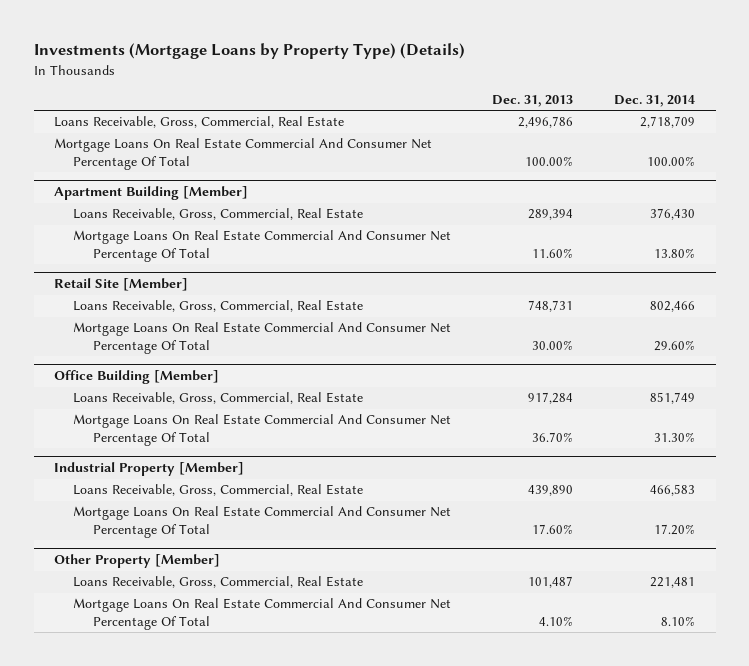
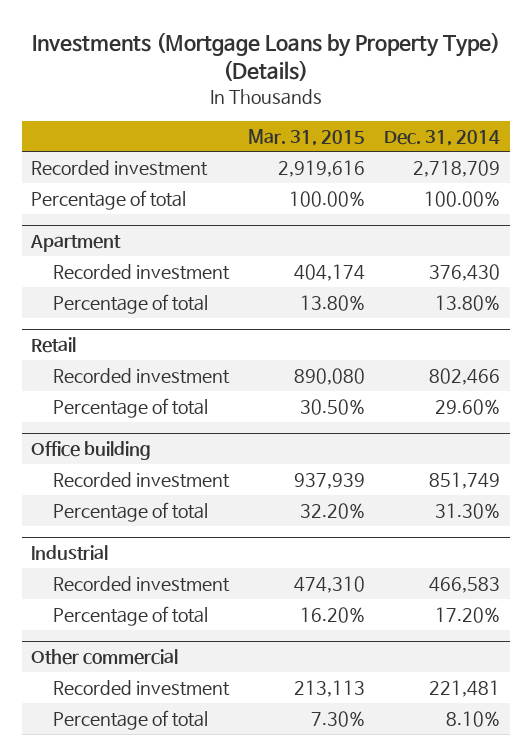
[492,95,574,108] Dec. 31, 2013 -> none
none -> [247,128,365,146] Mar. 31, 2015
[54,116,345,129] Loans Receivable, Gross, Commercial, Real Estate -> [31,159,209,176] Recorded investment
[54,138,433,171] Mortgage Loans On Real Estate Commercial And Consumer Net Percentage Of Total -> [31,189,187,210] Percentage of total
[54,186,249,201] Apartment Building [Member] -> [30,235,122,253] Apartment
[73,208,364,221] Loans Receivable, Gross, Commercial, Real Estate -> [52,263,230,280] Recorded investment
[73,230,452,263] Mortgage Loans On Real Estate Commercial And Consumer Net Percentage Of Total -> [52,293,208,314] Percentage of total
[54,278,189,292] Retail Site [Member] -> [31,337,77,354] Retail
[73,300,364,313] Loans Receivable, Gross, Commercial, Real Estate -> [52,367,230,384] Recorded investment
[73,322,452,355] Mortgage Loans On Real Estate Commercial And Consumer Net Percentage Of Total -> [52,397,208,418] Percentage of total
[54,370,220,385] Office Building [Member] -> [31,441,152,461] Office building
[73,392,364,405] Loans Receivable, Gross, Commercial, Real Estate -> [52,471,230,488] Recorded investment
[73,414,452,447] Mortgage Loans On Real Estate Commercial And Consumer Net Percentage Of Total -> [52,501,208,522] Percentage of total
[54,462,245,477] Industrial Property [Member] -> [31,545,109,561] Industrial
[73,484,364,497] Loans Receivable, Gross, Commercial, Real Estate -> [52,575,230,592] Recorded investment
[73,506,452,539] Mortgage Loans On Real Estate Commercial And Consumer Net Percentage Of Total -> [52,605,208,626] Percentage of total
[54,554,221,569] Other Property [Member] -> [31,649,179,666] Other commercial
[73,576,364,589] Loans Receivable, Gross, Commercial, Real Estate -> [52,679,230,696] Recorded investment
[73,598,452,631] Mortgage Loans On Real Estate Commercial And Consumer Net Percentage Of Total -> [52,709,208,730] Percentage of total

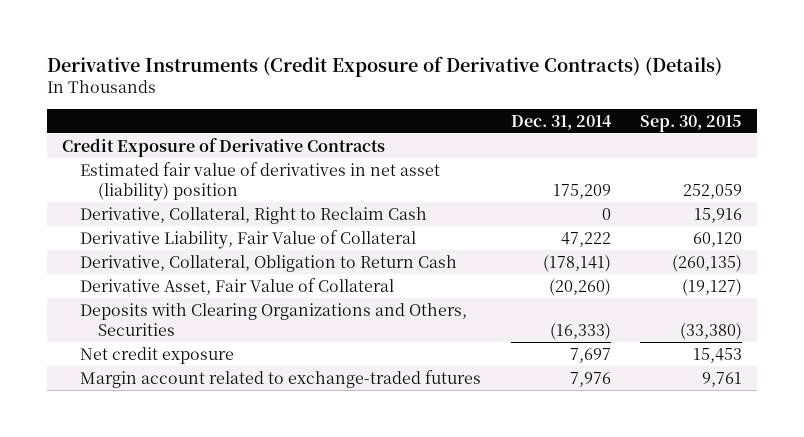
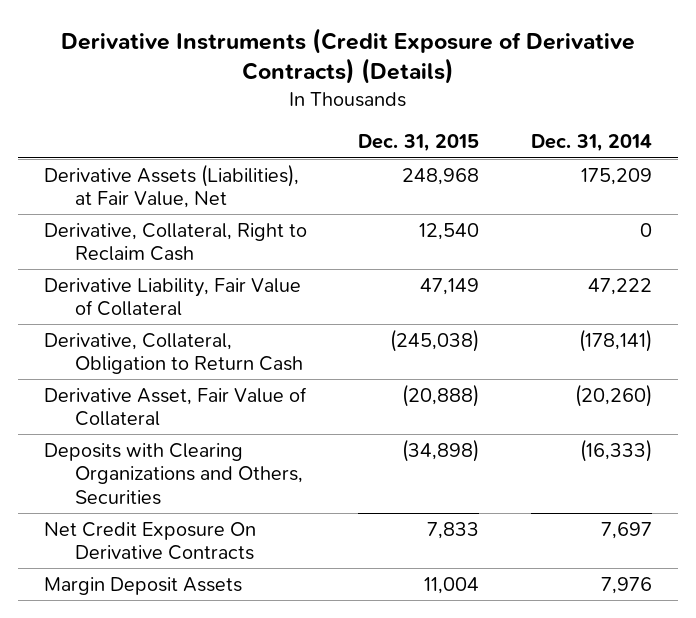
[640,114,743,132] Sep. 30, 2015 -> none
none -> [358,134,480,153] Dec. 31, 2015
[61,137,385,157] Credit Exposure of Derivative Contracts -> none
[80,161,441,201] Estimated fair value of derivatives in net asset (liability) position -> [43,163,299,209] Derivative Assets (Liabilities), at Fair Value, Net
[80,346,235,364] Net credit exposure -> [43,521,256,561] Net Credit Exposure On Derivative Contracts
[80,369,482,388] Margin account related to exchange-traded futures -> [43,576,242,595] Margin Deposit Assets

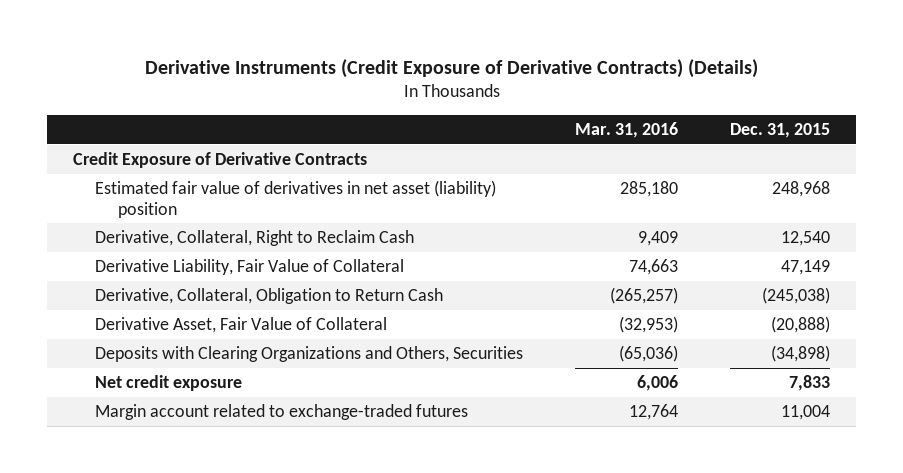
[531,134,653,153] Dec. 31, 2014 -> none
none -> [575,121,679,138] Mar. 31, 2016
none -> [72,152,367,169] Credit Exposure of Derivative Contracts
[43,163,299,209] Derivative Assets (Liabilities), at Fair Value, Net -> [95,180,497,218] Estimated fair value of derivatives in net asset (liability) position
[43,521,256,561] Net Credit Exposure On Derivative Contracts -> [95,375,243,392] Net credit exposure
[43,576,242,595] Margin Deposit Assets -> [95,404,469,421] Margin account related to exchange-traded futures

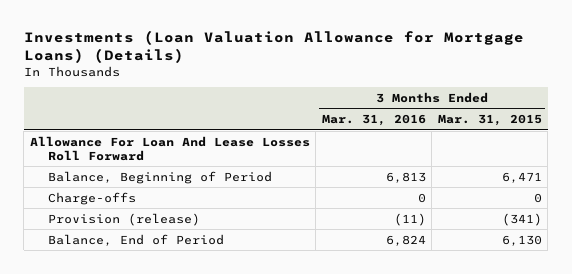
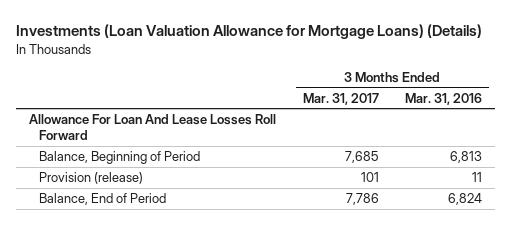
[437,114,542,127] Mar. 31, 2015 -> none
none -> [302,92,379,105] Mar. 31, 2017
[47,191,136,205] Charge-offs -> none
[393,212,426,226] (11) -> [472,172,483,183] 11

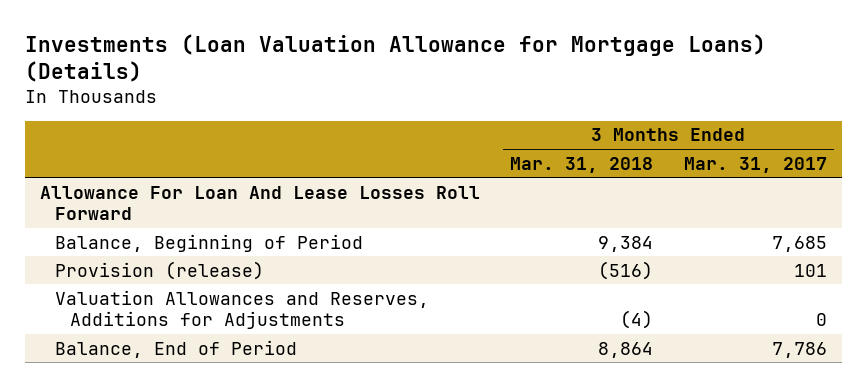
[405,92,483,105] Mar. 31, 2016 -> none
none -> [510,156,654,173] Mar. 31, 2018
none -> [54,289,429,330] Valuation Allowances and Reserves, Additions for Adjustments

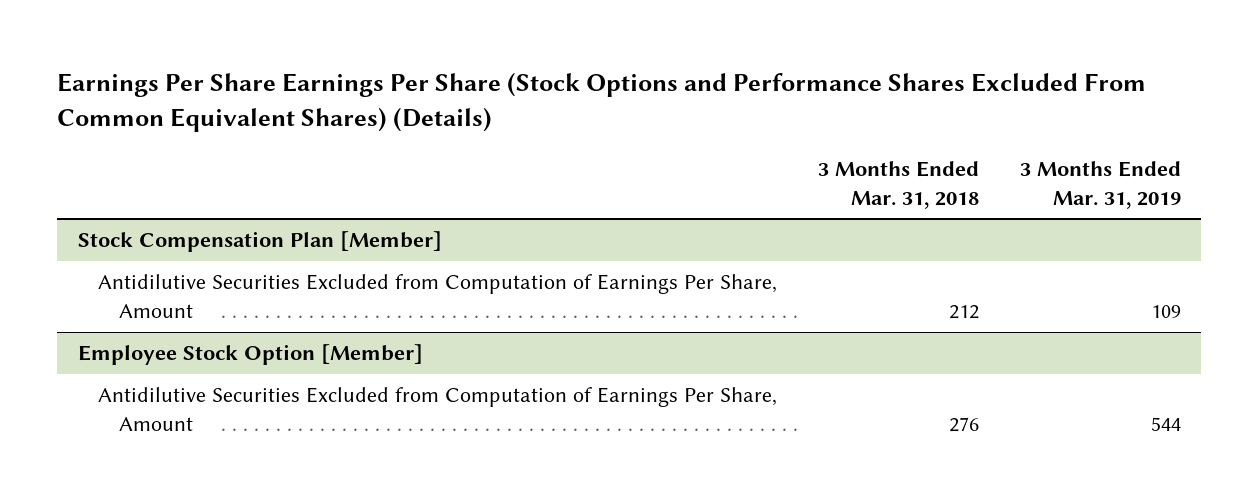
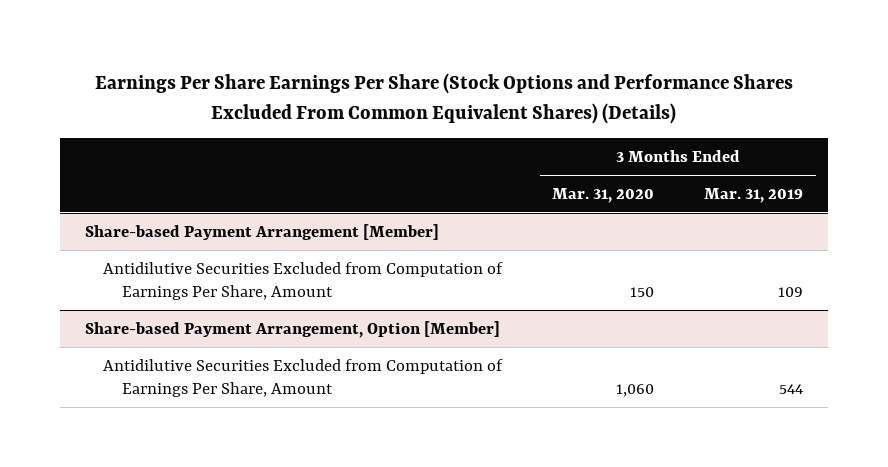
[817,161,979,209] 3 Months Ended Mar. 31, 2018 -> none
none -> [552,187,655,203] Mar. 31, 2020
[77,231,442,253] Stock Compensation Plan [Member] -> [84,223,439,240] Share-based Payment Arrangement [Member]
[77,344,423,366] Employee Stock Option [Member] -> [84,320,500,338] Share-based Payment Arrangement, Option [Member]

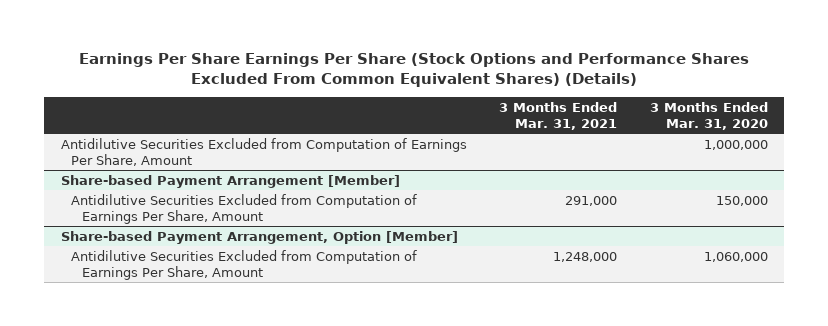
[704,187,804,203] Mar. 31, 2019 -> none
none -> [499,102,618,131] 3 Months Ended Mar. 31, 2021
none -> [60,137,467,166] Antidilutive Securities Excluded from Computation of Earnings Per Share, Amount
[630,287,655,298] 150 -> [715,195,768,206] 150,000
[616,384,655,398] 1,060 -> [703,251,768,262] 1,060,000

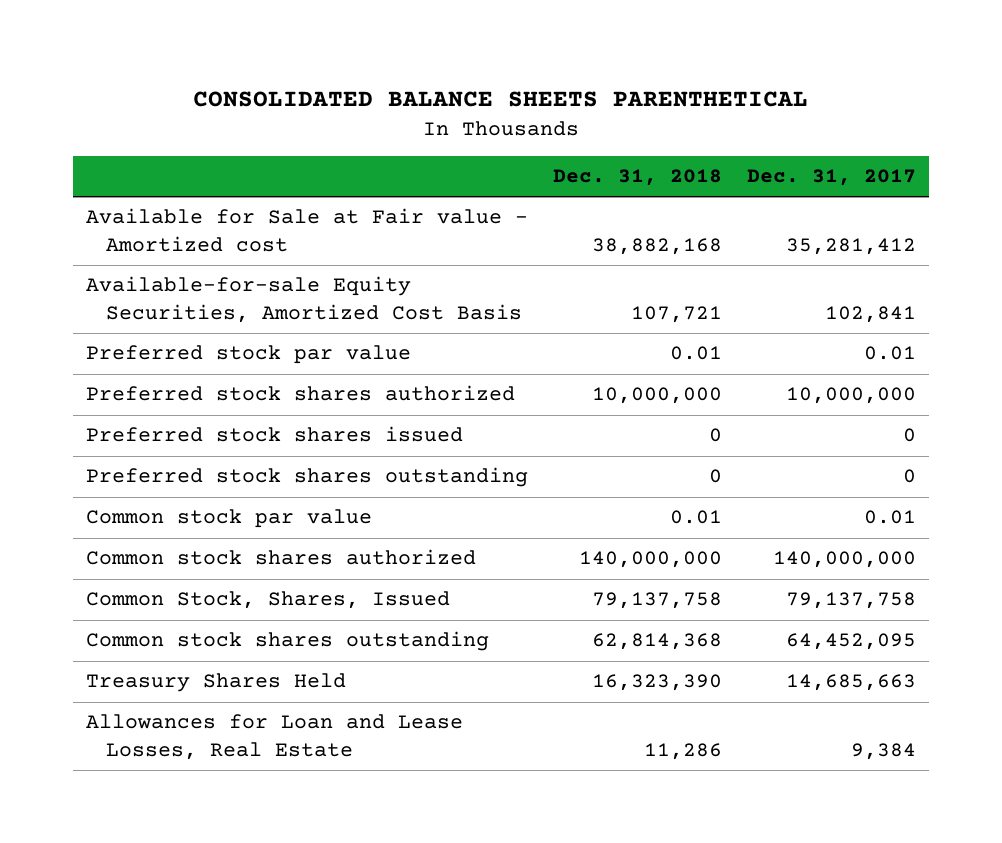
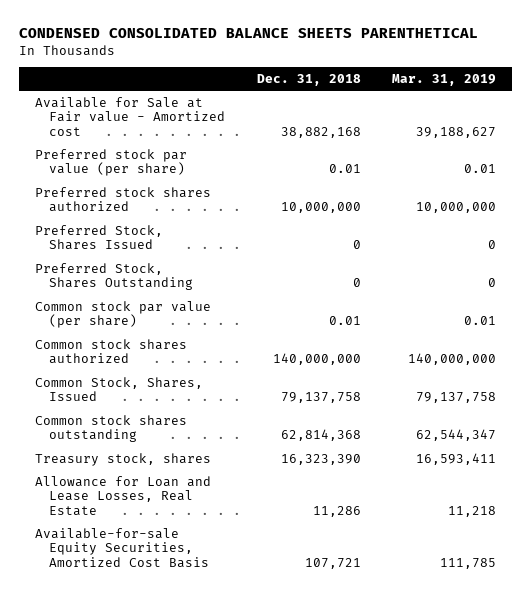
[193,90,809,107] CONSOLIDATED BALANCE SHEETS PARENTHETICAL -> [19,28,479,39] CONDENSED CONSOLIDATED BALANCE SHEETS PARENTHETICAL
[747,169,917,187] Dec. 31, 2017 -> none
none -> [392,74,497,87] Mar. 31, 2019
[85,345,411,365] Preferred stock par value -> [34,148,187,177] Preferred stock par value (per share)
[85,426,463,443] Preferred stock shares issued -> [34,224,163,251] Preferred Stock, Shares Issued
[85,467,528,488] Preferred stock shares outstanding -> [34,262,193,291] Preferred Stock, Shares Outstanding
[85,509,372,529] Common stock par value -> [34,300,211,329] Common stock par value (per share)
[85,673,346,693] Treasury Shares Held -> [34,452,211,466] Treasury stock, shares
[85,714,463,761] Allowances for Loan and Lease Losses, Real Estate -> [34,475,211,516] Allowance for Loan and Lease Losses, Real Estate
[85,276,522,324] Available-for-sale Equity Securities, Amortized Cost Basis -> [34,527,209,568] Available-for-sale Equity Securities, Amortized Cost Basis

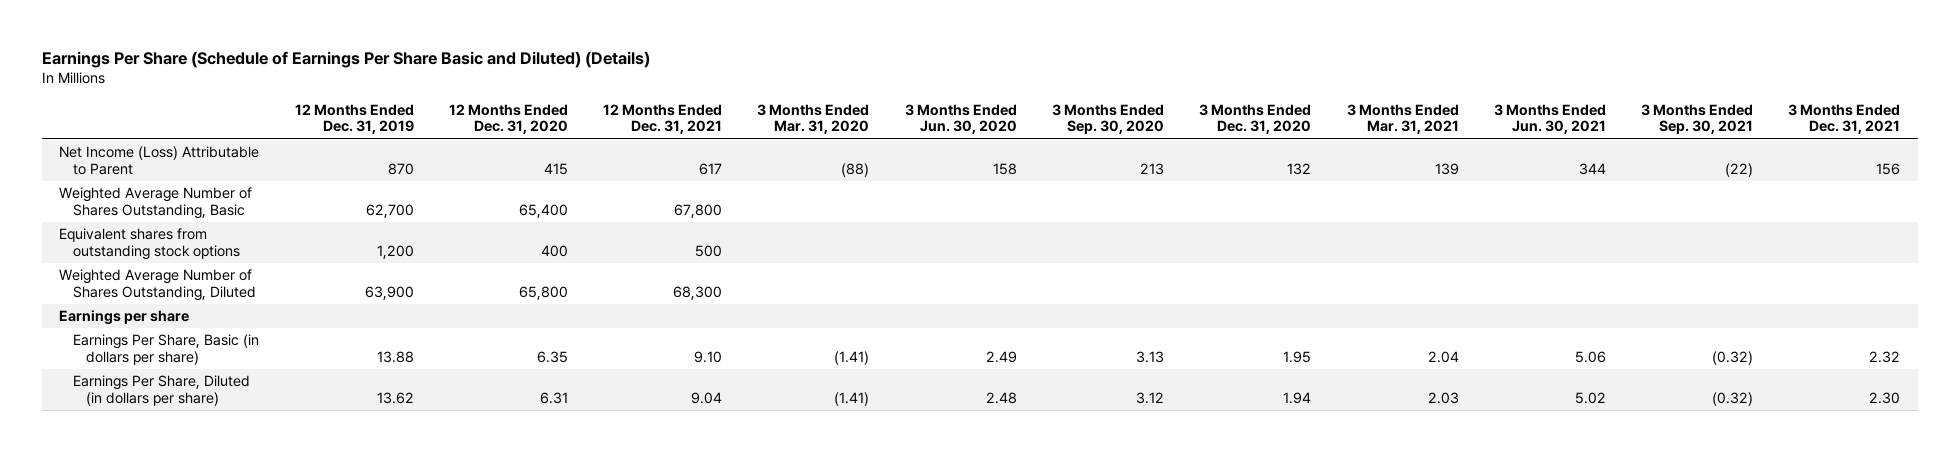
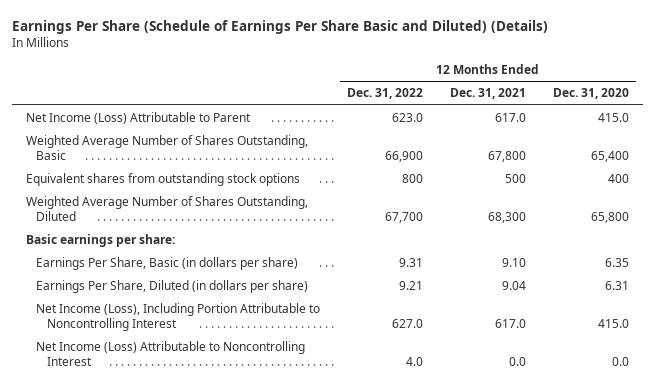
[294,103,414,135] 12 Months Ended Dec. 31, 2019 -> none
[757,103,870,135] 3 Months Ended Mar. 31, 2020 -> none
[904,103,1017,135] 3 Months Ended Jun. 30, 2020 -> none
[1052,103,1165,135] 3 Months Ended Sep. 30, 2020 -> none
[1199,103,1312,135] 3 Months Ended Dec. 31, 2020 -> none
[1346,103,1459,135] 3 Months Ended Mar. 31, 2021 -> none
[1493,103,1606,135] 3 Months Ended Jun. 30, 2021 -> none
[1641,103,1754,135] 3 Months Ended Sep. 30, 2021 -> none
[1788,103,1901,135] 3 Months Ended Dec. 31, 2021 -> none
none -> [347,88,424,100] Dec. 31, 2022
[543,163,568,176] 415 -> [598,112,630,122] 415.0
[699,163,723,176] 617 -> [495,112,527,122] 617.0
[59,310,190,326] Earnings per share -> [25,233,175,247] Basic earnings per share:
none -> [36,302,321,331] Net Income (Loss), Including Portion Attributable to Noncontrolling Interest
none -> [36,340,306,366] Net Income (Loss) Attributable to Noncontrolling Interest

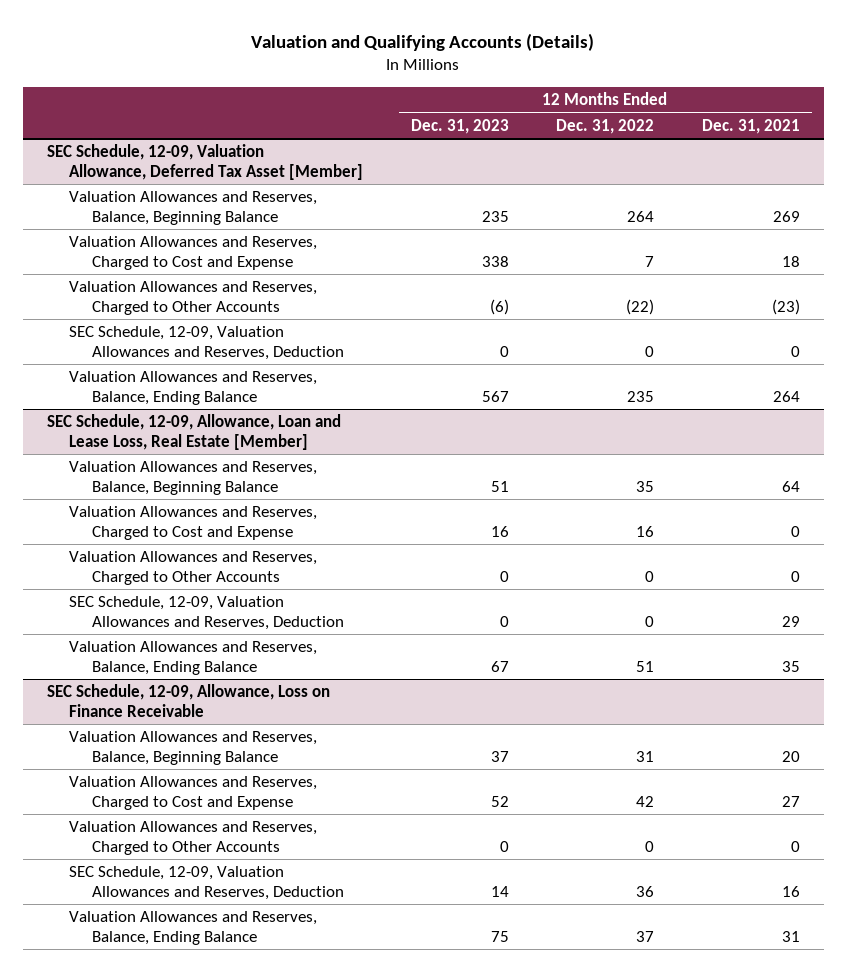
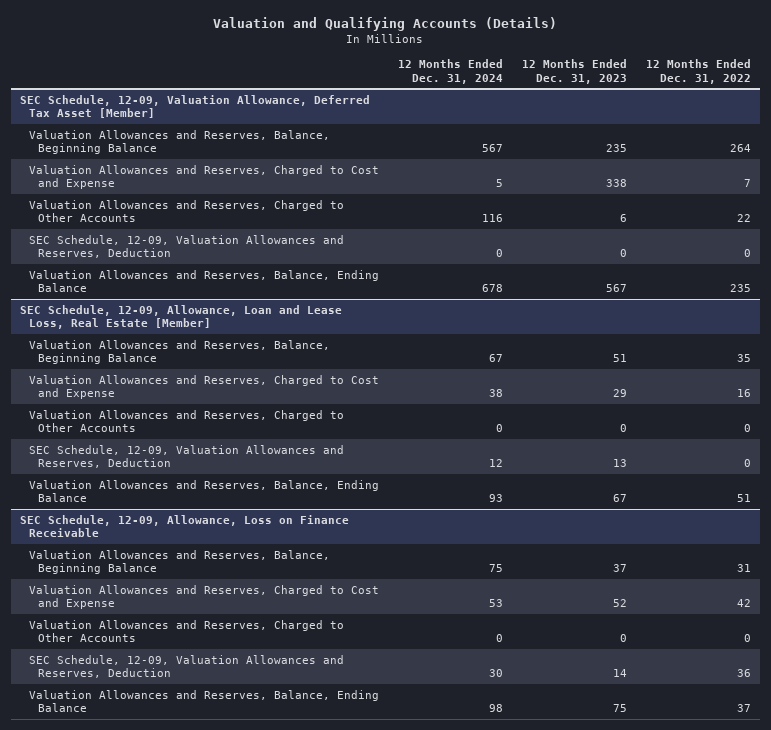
[701,118,800,134] Dec. 31, 2021 -> none
none -> [397,59,503,84] 12 Months Ended Dec. 31, 2024
[489,298,509,315] (6) -> [619,214,627,223] 6
[626,298,655,315] (22) -> [736,214,751,223] 22
[490,525,509,537] 16 -> [612,389,627,398] 29
[499,615,509,627] 0 -> [612,459,627,468] 13

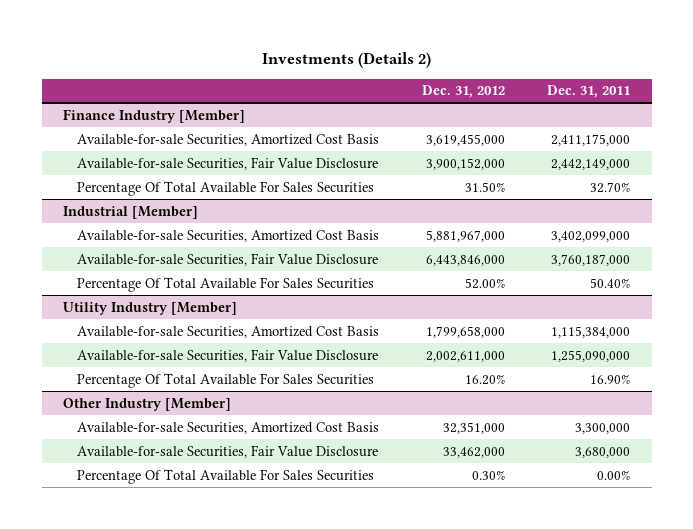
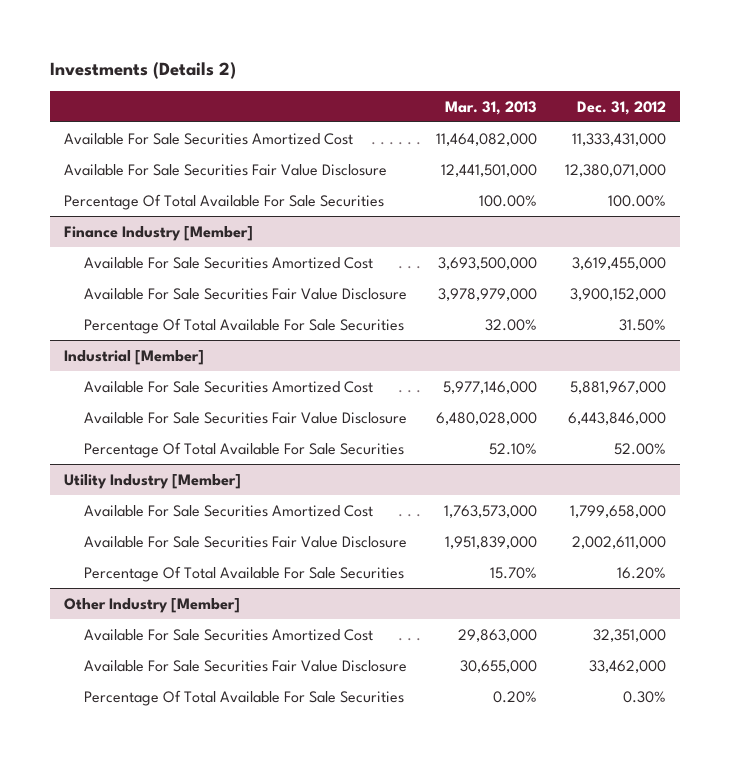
[547,85,631,99] Dec. 31, 2011 -> none
none -> [444,100,537,115] Mar. 31, 2013
none -> [64,132,354,145] Available For Sale Securities Amortized Cost
none -> [64,163,388,176] Available For Sale Securities Fair Value Disclosure
none -> [64,193,385,210] Percentage Of Total Available For Sale Securities
[77,133,380,146] Available-for-sale Securities, Amortized Cost Basis -> [84,256,374,269] Available For Sale Securities Amortized Cost
[77,156,379,170] Available-for-sale Securities, Fair Value Disclosure -> [84,287,408,300] Available For Sale Securities Fair Value Disclosure
[77,180,375,196] Percentage Of Total Available For Sales Securities -> [84,317,405,334] Percentage Of Total Available For Sale Securities
[77,229,380,242] Available-for-sale Securities, Amortized Cost Basis -> [84,380,374,393] Available For Sale Securities Amortized Cost
[77,252,379,266] Available-for-sale Securities, Fair Value Disclosure -> [84,411,408,424] Available For Sale Securities Fair Value Disclosure
[77,276,375,292] Percentage Of Total Available For Sales Securities -> [84,441,405,458] Percentage Of Total Available For Sale Securities
[77,325,380,338] Available-for-sale Securities, Amortized Cost Basis -> [84,504,374,517] Available For Sale Securities Amortized Cost
[77,348,379,362] Available-for-sale Securities, Fair Value Disclosure -> [84,535,408,548] Available For Sale Securities Fair Value Disclosure
[77,372,375,388] Percentage Of Total Available For Sales Securities -> [84,565,405,582] Percentage Of Total Available For Sale Securities
[77,421,380,434] Available-for-sale Securities, Amortized Cost Basis -> [84,628,374,641] Available For Sale Securities Amortized Cost
[77,444,379,458] Available-for-sale Securities, Fair Value Disclosure -> [84,659,408,672] Available For Sale Securities Fair Value Disclosure
[77,468,375,484] Percentage Of Total Available For Sales Securities -> [84,689,405,706] Percentage Of Total Available For Sale Securities

